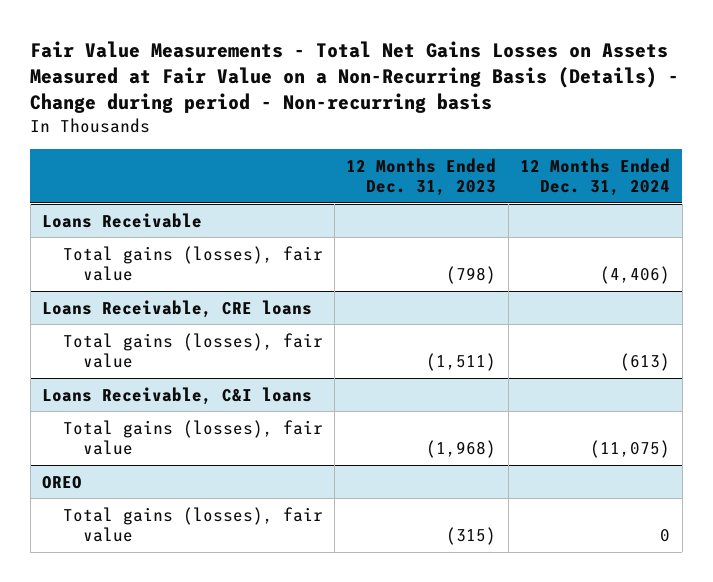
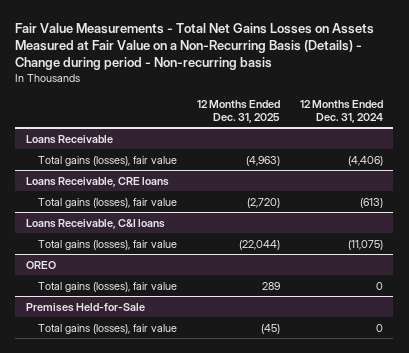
[346,157,497,197] 12 Months Ended Dec. 31, 2023 -> none
none -> [197,99,281,123] 12 Months Ended Dec. 31, 2025
none -> [25,302,145,312] Premises Held-for-Sale
none -> [38,323,178,334] Total gains (losses), fair value

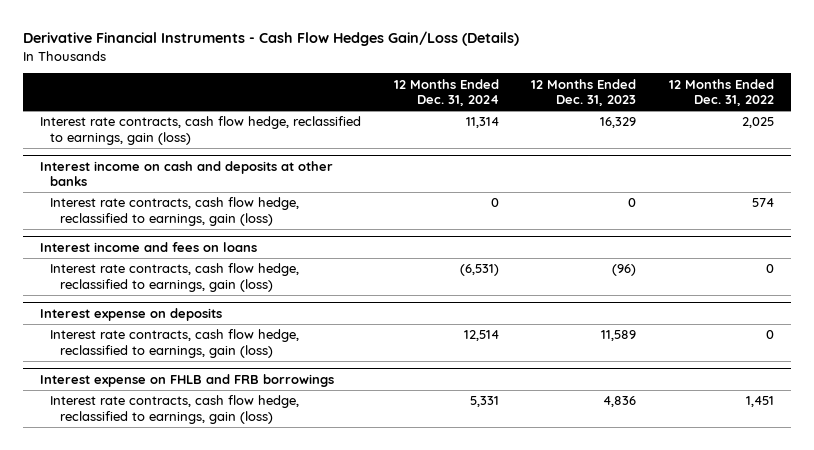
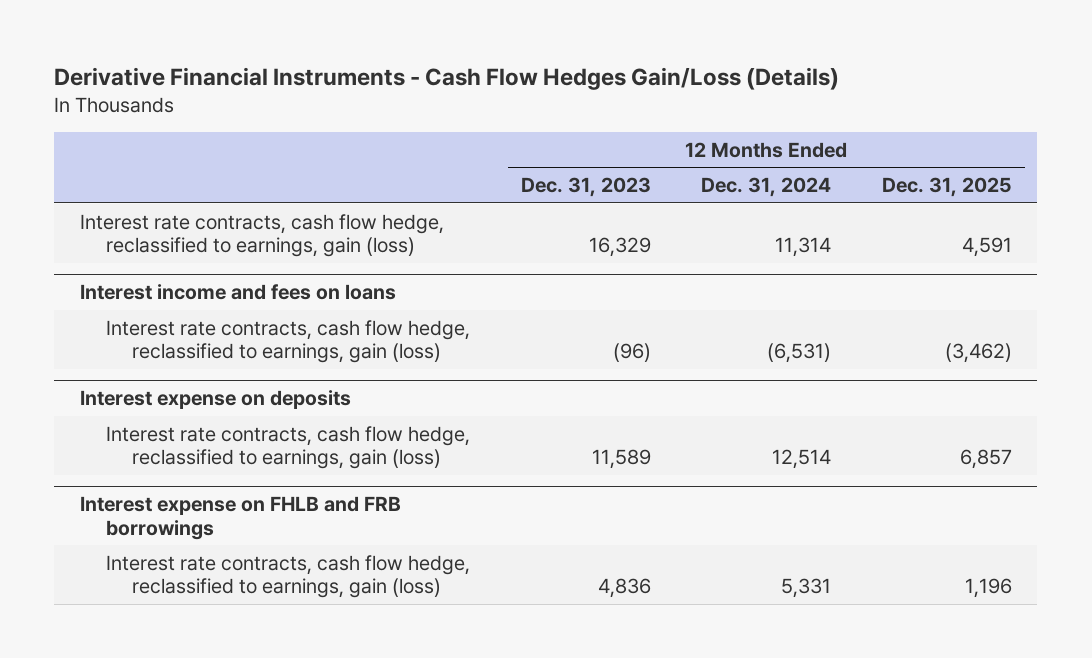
[669,78,775,107] 12 Months Ended Dec. 31, 2022 -> none
none -> [881,177,1012,198] Dec. 31, 2025
[39,160,333,187] Interest income on cash and deposits at other banks -> none
[49,197,299,226] Interest rate contracts, cash flow hedge, reclassified to earnings, gain (loss) -> none

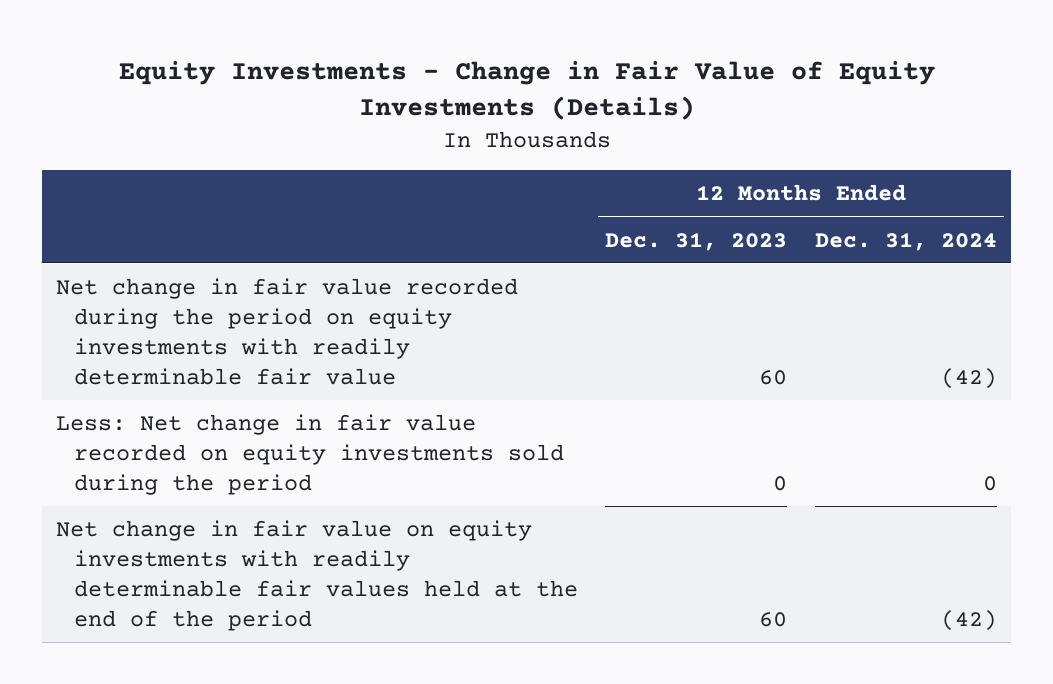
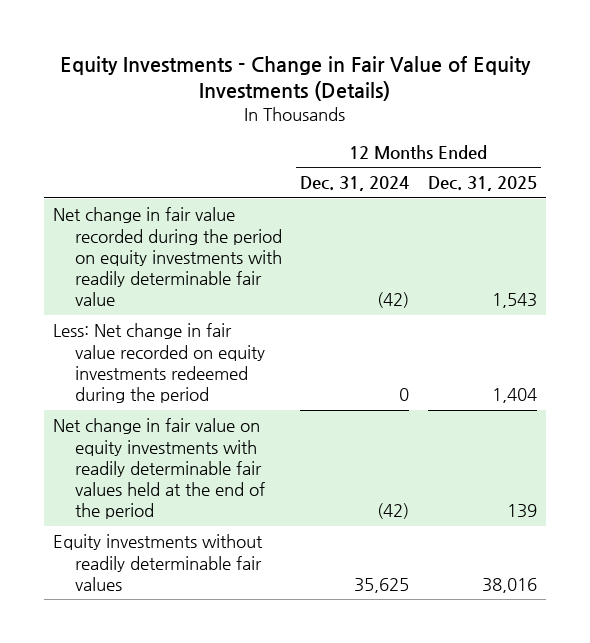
[605,231,788,251] Dec. 31, 2023 -> none
none -> [427,176,537,192] Dec. 31, 2025
[56,413,564,495] Less: Net change in fair value recorded on equity investments sold during the period -> [53,323,265,404] Less: Net change in fair value recorded on equity investments redeemed during the period
none -> [53,534,264,591] Equity investments without readily determinable fair values

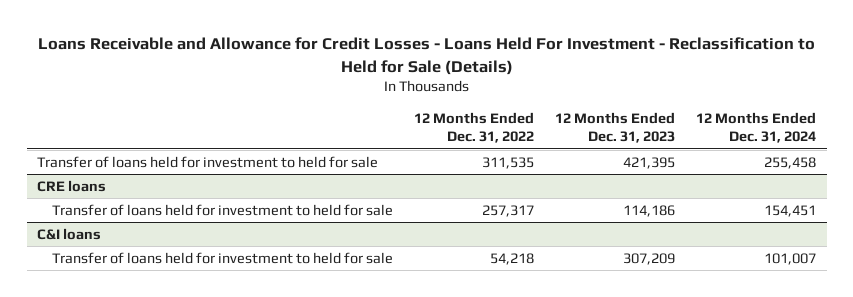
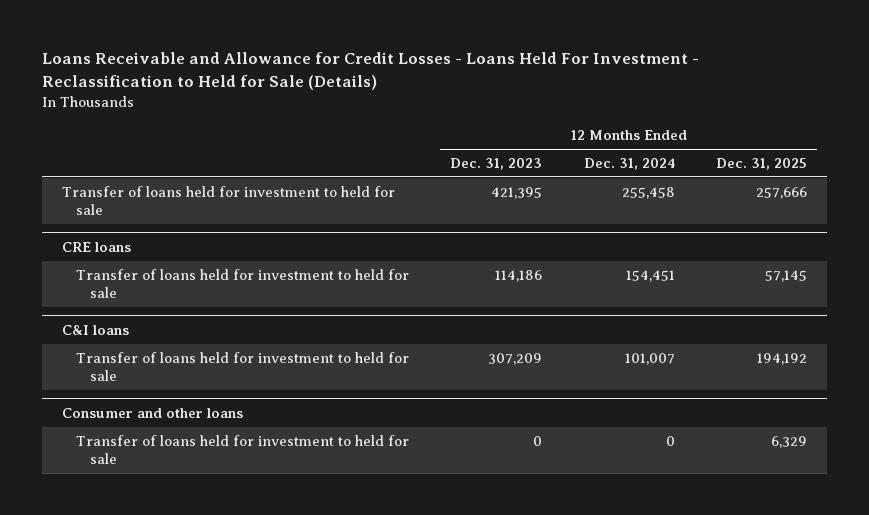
[414,111,535,144] 12 Months Ended Dec. 31, 2022 -> none
none -> [715,157,807,170] Dec. 31, 2025
none -> [62,407,244,418] Consumer and other loans
none -> [76,434,410,464] Transfer of loans held for investment to held for sale

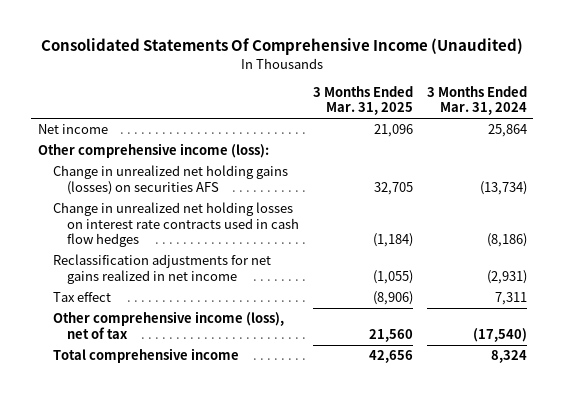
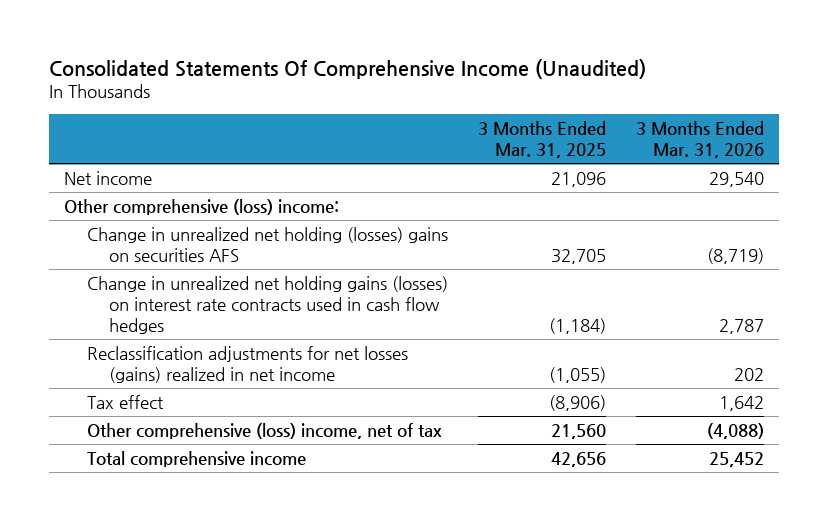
[426,86,527,116] 3 Months Ended Mar. 31, 2024 -> none
none -> [635,121,764,159] 3 Months Ended Mar. 31, 2026
[38,143,270,159] Other comprehensive income (loss): -> [63,198,339,215] Other comprehensive (loss) income:
[52,165,288,195] Change in unrealized net holding gains (losses) on securities AFS -> [86,226,448,262] Change in unrealized net holding (losses) gains on securities AFS
[52,202,300,248] Change in unrealized net holding losses on interest rate contracts used in cash flow hedges -> [86,275,448,334] Change in unrealized net holding gains (losses) on interest rate contracts used in cash flow hedges
[52,254,271,284] Reclassification adjustments for net gains realized in net income -> [86,345,408,383] Reclassification adjustments for net losses (gains) realized in net income
[52,311,284,339] Other comprehensive income (loss), net of tax -> [86,422,442,439] Other comprehensive (loss) income, net of tax

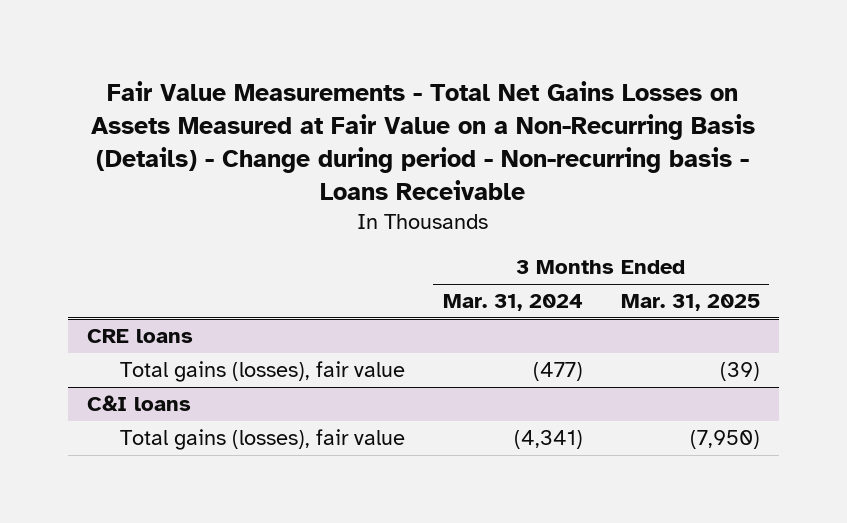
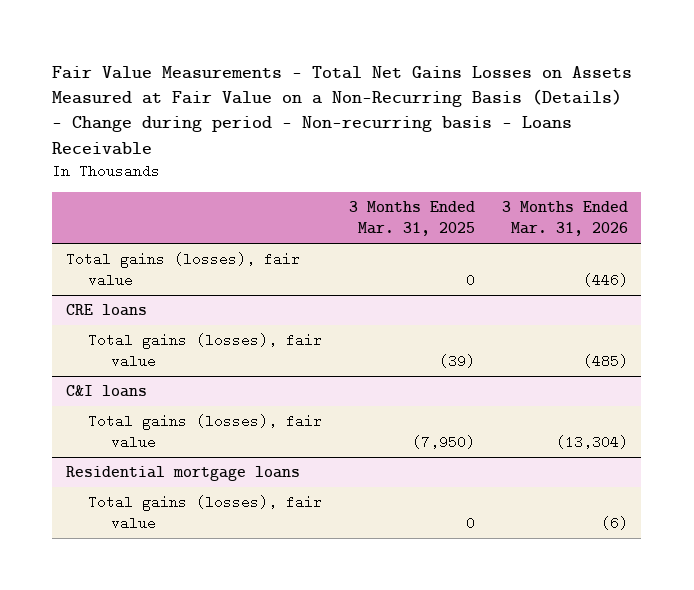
[442,294,583,312] Mar. 31, 2024 -> none
none -> [502,201,629,236] 3 Months Ended Mar. 31, 2026
none -> [65,252,300,287] Total gains (losses), fair value
none -> [65,466,300,482] Residential mortgage loans
none -> [88,495,323,530] Total gains (losses), fair value

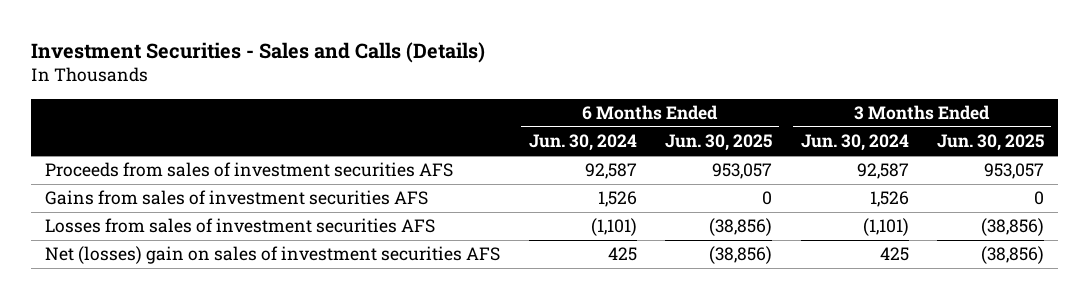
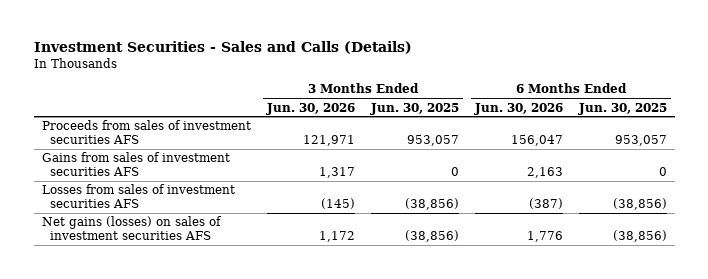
[528,134,637,152] Jun. 30, 2024 -> none
[800,134,909,152] Jun. 30, 2024 -> none
none -> [265,102,355,115] Jun. 30, 2026
none -> [473,102,563,115] Jun. 30, 2026
[45,246,501,265] Net (losses) gain on sales of investment securities AFS -> [41,216,222,241] Net gains (losses) on sales of investment securities AFS

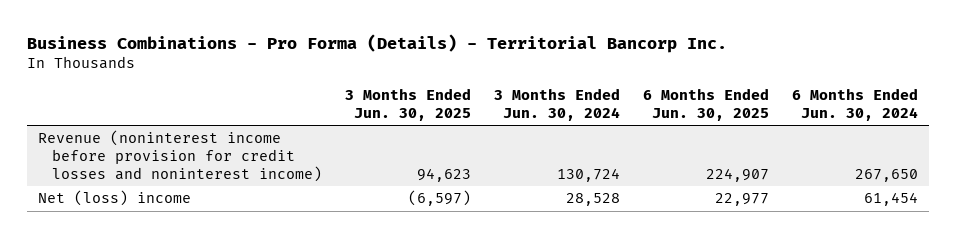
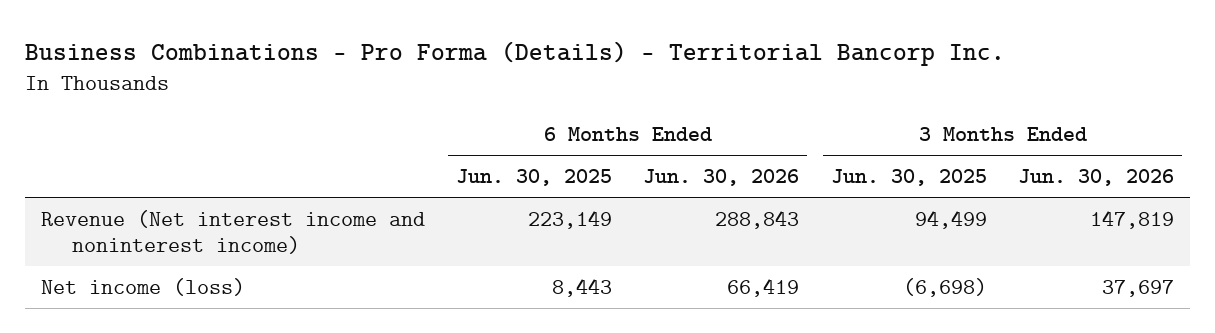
[493,87,620,121] 3 Months Ended Jun. 30, 2024 -> none
[791,87,918,121] 6 Months Ended Jun. 30, 2024 -> none
none -> [643,169,800,187] Jun. 30, 2026
none -> [1018,169,1175,187] Jun. 30, 2026
[38,130,322,182] Revenue (noninterest income before provision for credit losses and noninterest income) -> [40,209,425,254] Revenue (Net interest income and noninterest income)
[416,167,471,182] 94,623 -> [914,209,987,229] 94,499
[705,167,769,182] 224,907 -> [528,209,613,229] 223,149
[38,190,192,207] Net (loss) income -> [40,277,245,296] Net income (loss)
[407,190,471,207] (6,597) -> [902,277,987,297] (6,698)
[714,193,769,207] 22,977 -> [552,277,613,297] 8,443

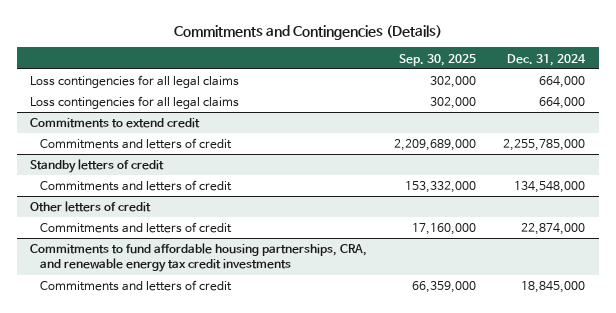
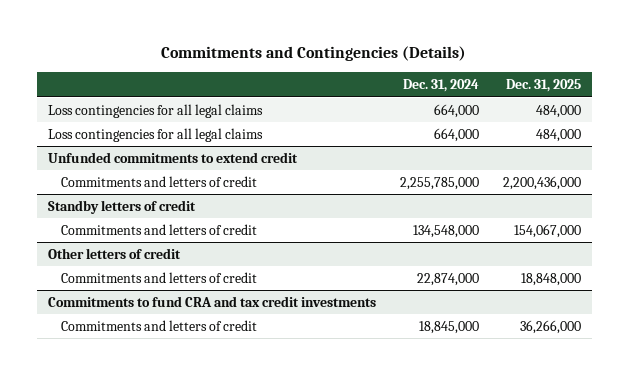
[399,53,477,66] Sep. 30, 2025 -> none
none -> [505,79,581,93] Dec. 31, 2025
[30,118,201,129] Commitments to extend credit -> [48,151,299,163] Unfunded commitments to extend credit
[30,243,368,273] Commitments to fund affordable housing partnerships, CRA, and renewable energy tax credit investments -> [48,295,377,307] Commitments to fund CRA and tax credit investments

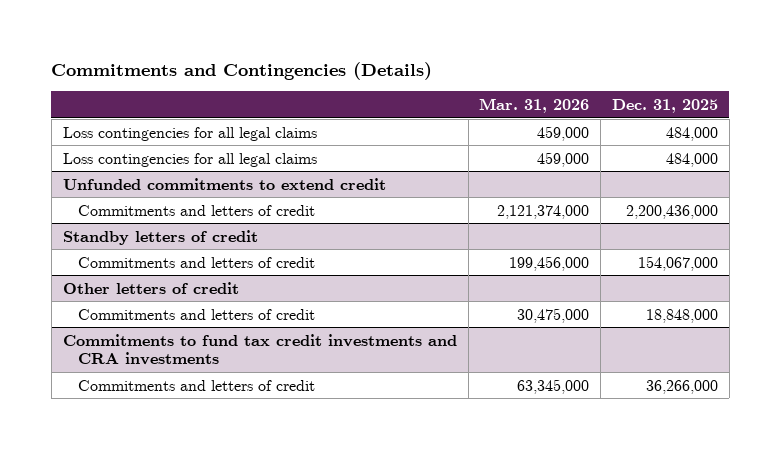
[402,79,479,93] Dec. 31, 2024 -> none
none -> [479,98,590,114] Mar. 31, 2026
[48,295,377,307] Commitments to fund CRA and tax credit investments -> [62,333,457,366] Commitments to fund tax credit investments and CRA investments

